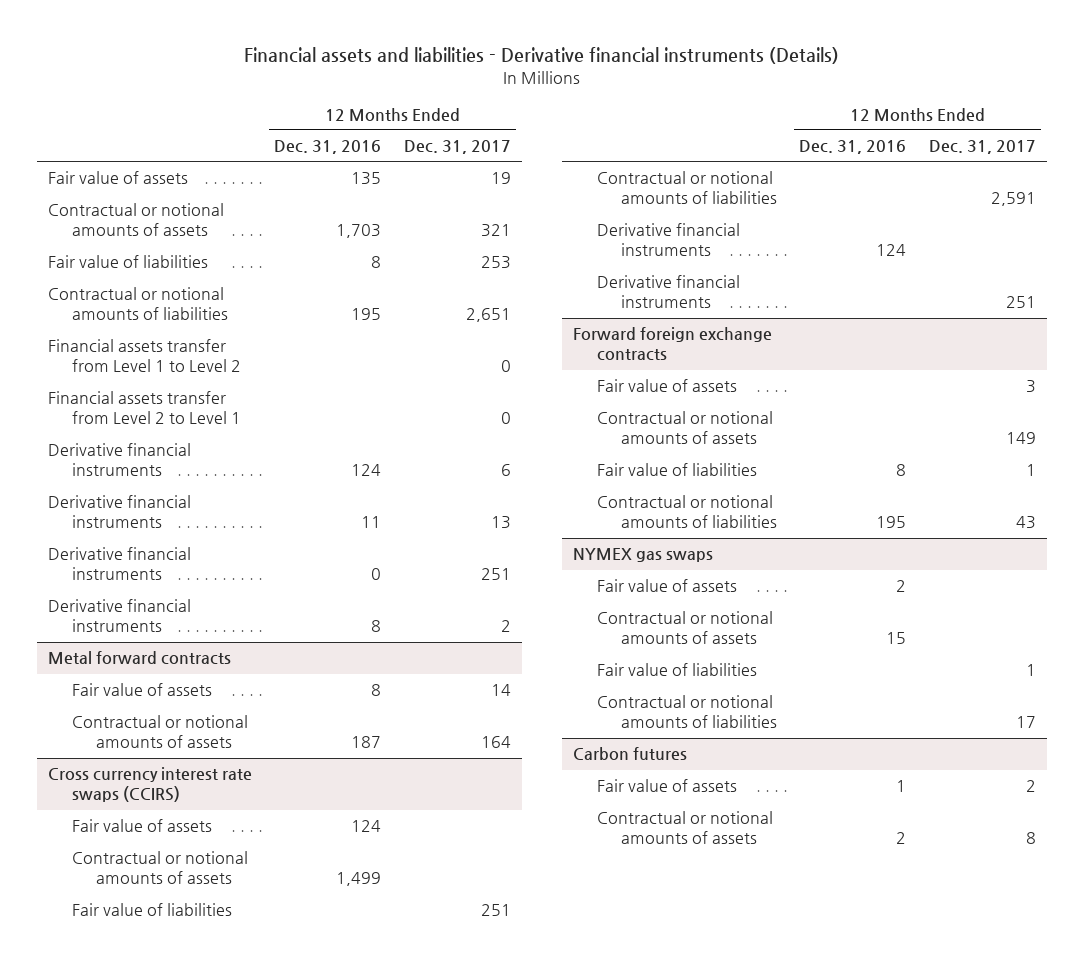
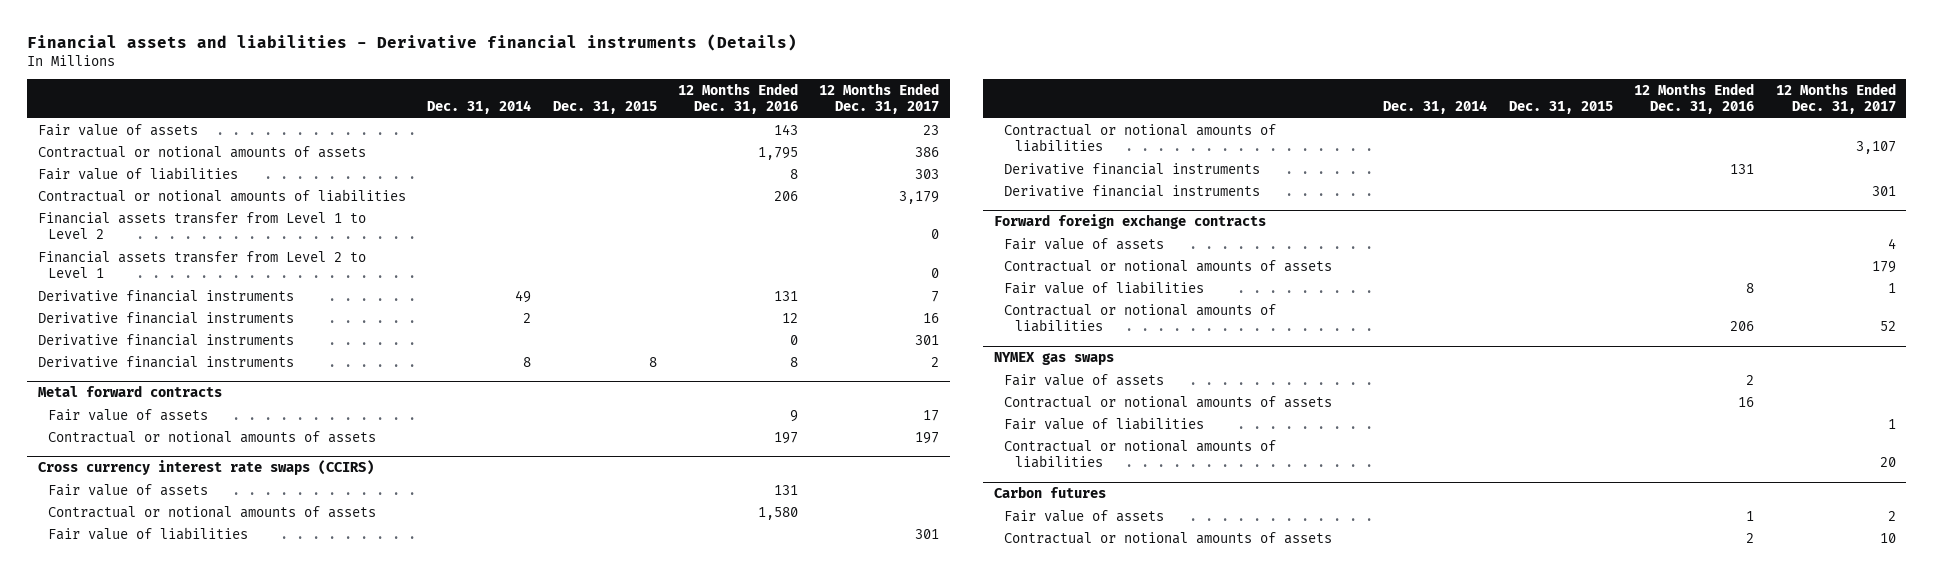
none -> [427,100,532,115] Dec. 31, 2014
none -> [552,101,657,115] Dec. 31, 2015
[351,172,382,186] 135 -> [773,123,798,135] 143
[490,172,511,185] 19 -> [923,124,940,135] 23
[336,224,382,239] 1,703 -> [757,146,798,160] 1,795
[480,224,511,238] 321 -> [915,146,940,157] 386
[480,256,511,270] 253 -> [915,168,940,179] 303
[351,308,382,321] 195 -> [773,190,798,201] 206
[465,308,511,323] 2,651 -> [899,190,940,204] 3,179
[351,464,382,477] 124 -> [773,290,798,301] 131
[500,464,511,477] 6 -> [931,290,940,302] 7
[361,516,382,529] 11 -> [781,312,798,323] 12
[490,516,511,530] 13 -> [923,312,940,323] 16
[480,568,511,581] 251 -> [915,334,940,345] 301
[371,684,382,697] 8 -> [789,409,798,422] 9
[490,684,511,697] 14 -> [923,409,940,421] 17
[351,736,382,749] 187 -> [773,431,798,444] 197
[480,736,511,749] 164 -> [915,431,940,444] 197
[351,820,382,833] 124 -> [773,484,798,495] 131
[336,872,382,887] 1,499 -> [757,506,798,520] 1,580
[480,904,511,917] 251 -> [915,528,940,539] 301
[990,192,1036,207] 2,591 -> [1855,141,1896,155] 3,107
[876,244,907,257] 124 -> [1730,163,1755,174] 131
[1005,296,1036,309] 251 -> [1871,185,1896,196] 301
[1025,380,1036,394] 3 -> [1887,237,1896,249] 4
[1005,432,1036,445] 149 -> [1871,260,1896,273] 179
[876,516,907,529] 195 -> [1730,321,1755,332] 206
[1015,516,1036,530] 43 -> [1879,321,1896,332] 52
[886,632,907,645] 15 -> [1738,396,1755,407] 16
[1015,716,1036,729] 17 -> [1879,457,1896,468] 20
[1025,832,1036,845] 8 -> [1879,532,1896,543] 10

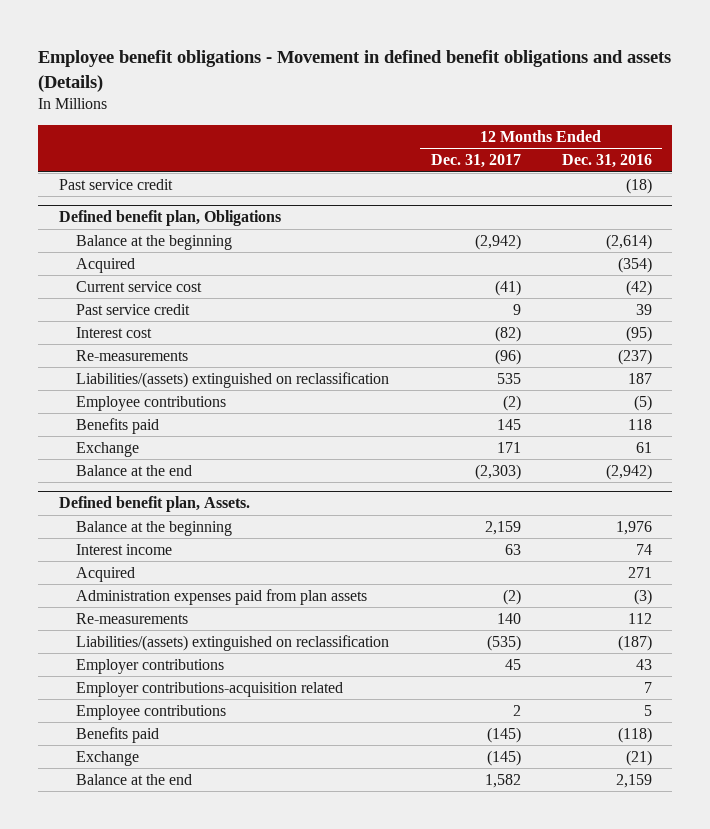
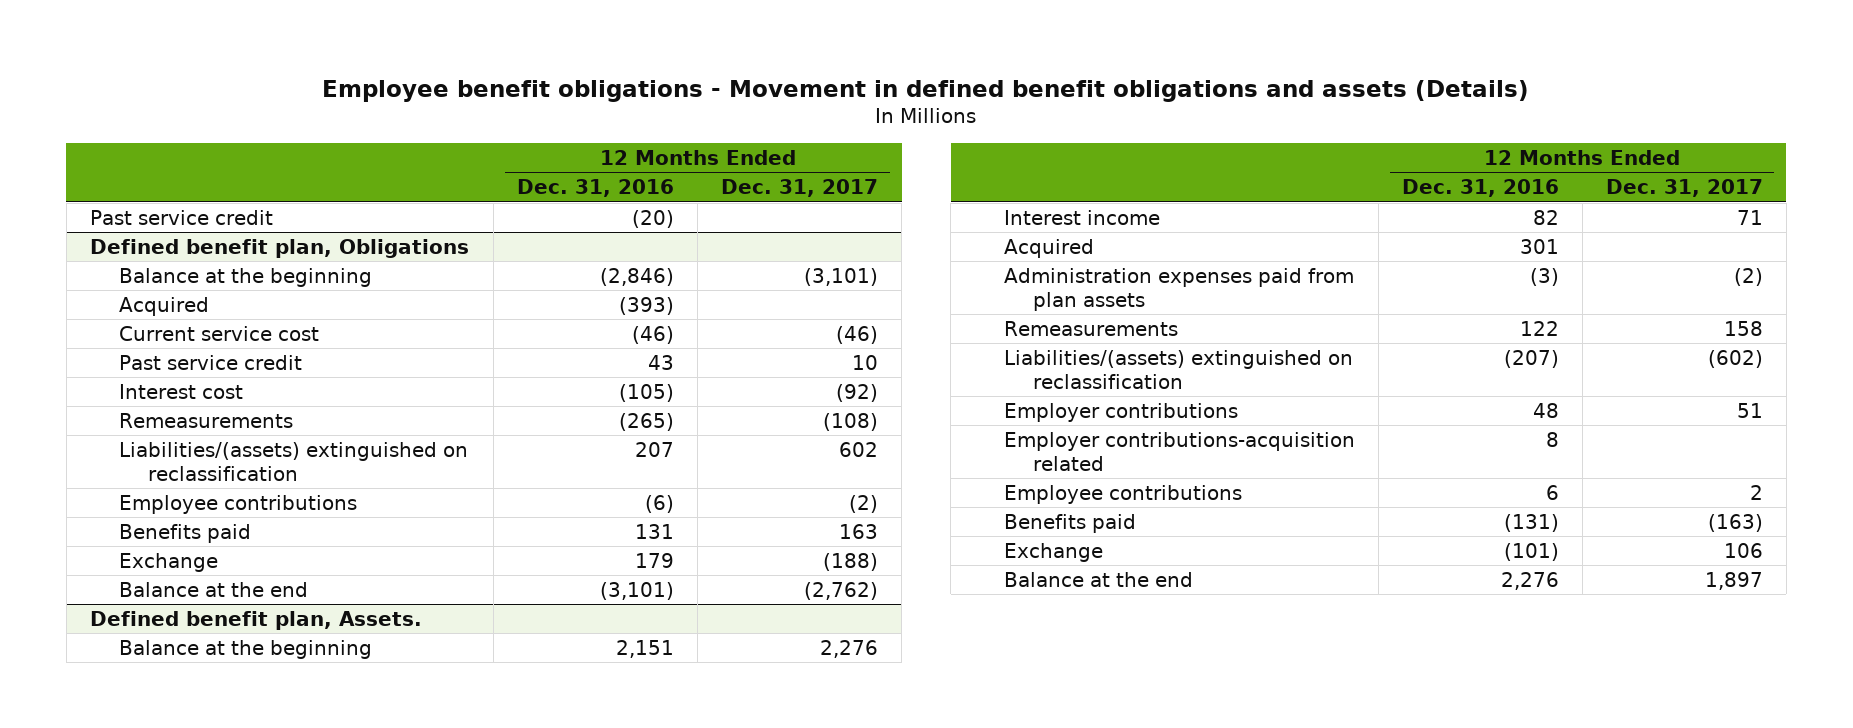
[625,177,652,194] (18) -> [632,209,675,228] (20)
[76,349,189,361] Re-measurements -> none
[474,233,521,250] (2,942) -> [804,267,879,286] (3,101)
[605,233,652,250] (2,614) -> [600,267,675,286] (2,846)
[617,256,652,273] (354) -> [619,296,675,315] (393)
[494,279,521,296] (41) -> [836,325,879,344] (46)
[625,279,652,296] (42) -> [632,325,675,344] (46)
[512,303,521,315] 9 -> [852,354,879,370] 10
[635,303,652,315] 39 -> [648,354,675,370] 43
[494,325,521,342] (82) -> [836,383,879,402] (92)
[625,325,652,342] (95) -> [619,383,675,402] (105)
none -> [118,412,293,428] Remeasurements
[496,372,521,384] 535 -> [839,441,879,457] 602
[627,372,652,384] 187 -> [635,441,675,457] 207
[633,394,652,411] (5) -> [645,494,675,513] (6)
[496,418,521,430] 145 -> [839,523,879,539] 163
[627,418,652,430] 118 -> [635,523,675,539] 131
[496,441,521,453] 171 -> [823,552,879,571] (188)
[635,441,652,453] 61 -> [635,552,675,568] 179
[474,463,521,480] (2,303) -> [804,581,879,600] (2,762)
[605,463,652,480] (2,942) -> [600,581,675,600] (3,101)
[484,520,521,535] 2,159 -> [820,639,879,658] 2,276
[615,520,652,535] 1,976 -> [616,639,675,658] 2,151
[504,543,521,555] 63 -> [1736,209,1763,225] 71
[635,543,652,555] 74 -> [1532,209,1559,225] 82
[627,566,652,578] 271 -> [1519,238,1559,254] 301
[76,612,189,624] Re-measurements -> none
none -> [1003,320,1178,336] Remeasurements
[486,634,521,651] (535) -> [1707,349,1763,368] (602)
[617,634,652,651] (187) -> [1503,349,1559,368] (207)
[504,658,521,670] 45 -> [1736,402,1763,418] 51
[635,658,652,670] 43 -> [1532,402,1559,418] 48
[643,681,652,693] 7 -> [1545,431,1559,447] 8
[643,704,652,716] 5 -> [1545,484,1559,500] 6
[486,726,521,743] (145) -> [1707,513,1763,532] (163)
[617,726,652,743] (118) -> [1503,513,1559,532] (131)
[486,749,521,766] (145) -> [1723,542,1763,558] 106
[625,749,652,766] (21) -> [1503,542,1559,561] (101)
[484,773,521,788] 1,582 -> [1704,571,1763,590] 1,897
[615,773,652,788] 2,159 -> [1500,571,1559,590] 2,276

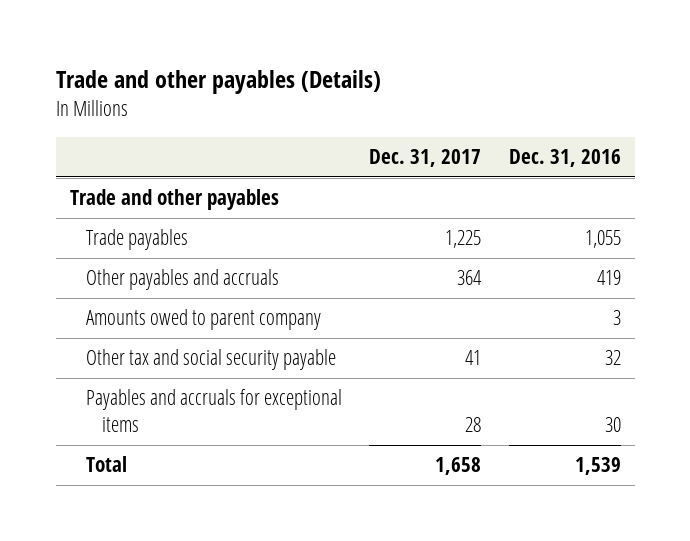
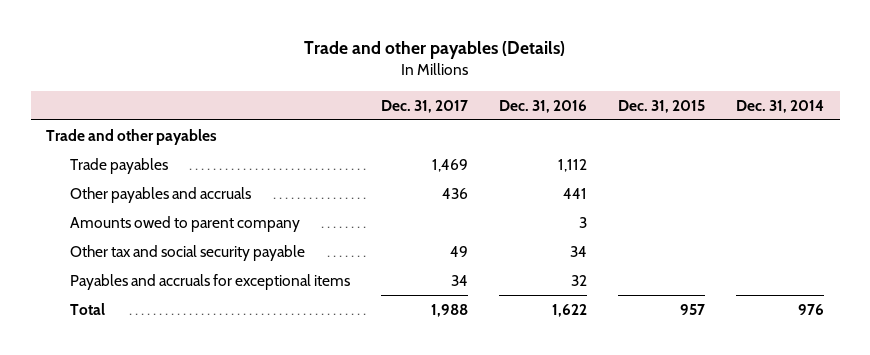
none -> [618,99,706,113] Dec. 31, 2015
none -> [736,99,825,113] Dec. 31, 2014
[445,230,482,249] 1,225 -> [432,158,469,172] 1,469
[584,230,621,249] 1,055 -> [558,158,588,172] 1,112
[457,270,483,286] 364 -> [442,187,469,199] 436
[596,270,621,286] 419 -> [563,187,588,199] 441
[465,350,482,366] 41 -> [450,245,469,257] 49
[604,350,621,366] 32 -> [570,245,588,257] 34
[465,417,482,433] 28 -> [451,274,469,286] 34
[604,417,621,433] 30 -> [571,274,588,286] 32
[435,457,482,476] 1,658 -> [431,303,469,317] 1,988
[574,457,621,476] 1,539 -> [552,303,588,317] 1,622

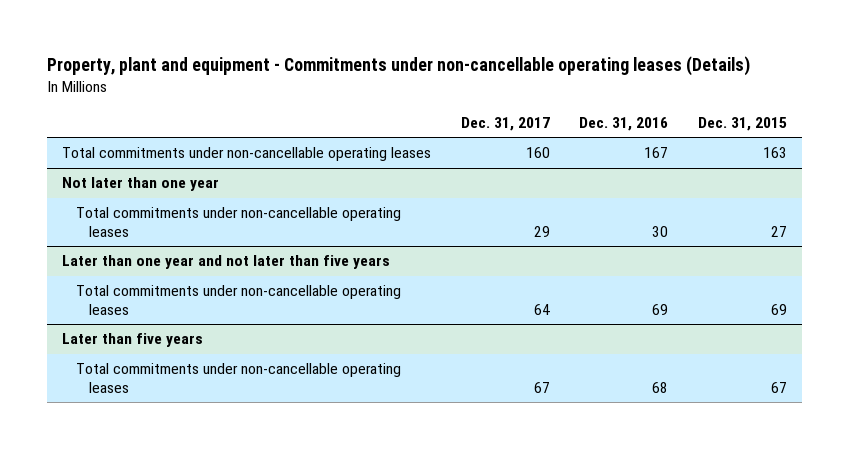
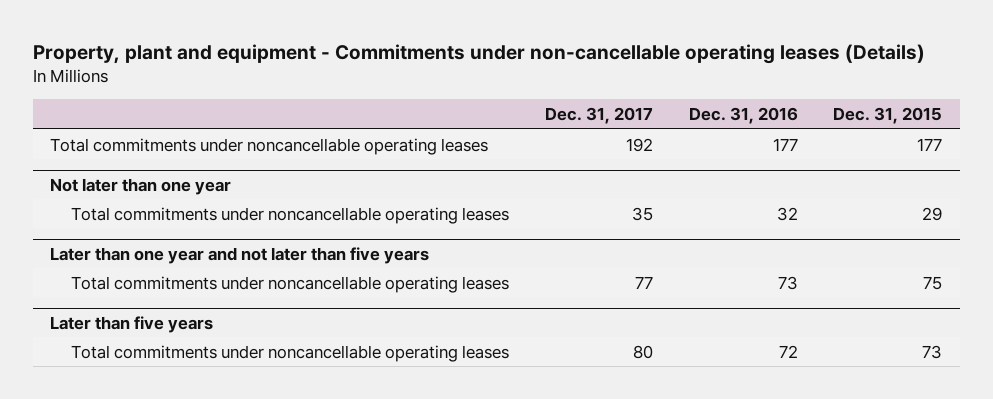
[62,147,432,162] Total commitments under non-cancellable operating leases -> [50,137,489,155] Total commitments under noncancellable operating leases
[525,147,550,159] 160 -> [626,137,654,152] 192
[644,147,669,159] 167 -> [772,137,798,151] 177
[763,147,788,159] 163 -> [917,137,943,151] 177
[75,207,401,237] Total commitments under non-cancellable operating leases -> [71,206,510,224] Total commitments under noncancellable operating leases
[533,225,550,237] 29 -> [632,206,654,221] 35
[652,225,669,237] 30 -> [776,206,798,221] 32
[771,225,788,237] 27 -> [922,206,943,221] 29
[75,285,401,315] Total commitments under non-cancellable operating leases -> [71,275,510,293] Total commitments under noncancellable operating leases
[533,303,550,315] 64 -> [635,275,654,289] 77
[652,303,669,315] 69 -> [777,275,798,290] 73
[771,303,788,315] 69 -> [923,275,943,290] 75
[75,363,401,393] Total commitments under non-cancellable operating leases -> [71,344,510,362] Total commitments under noncancellable operating leases
[533,381,550,393] 67 -> [633,344,654,359] 80
[652,381,669,393] 68 -> [778,344,798,358] 72
[771,381,788,393] 67 -> [922,344,943,359] 73

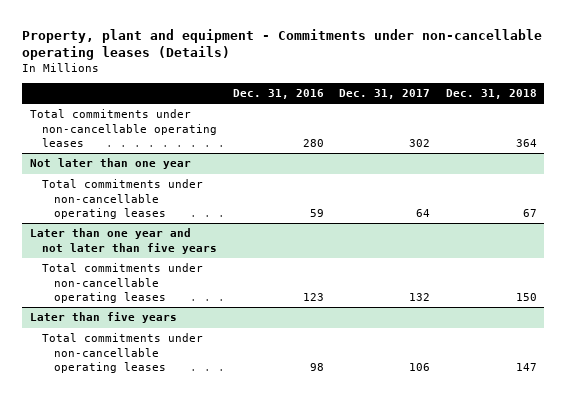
[833,107,943,125] Dec. 31, 2015 -> none
none -> [445,89,537,100] Dec. 31, 2018
[50,137,489,155] Total commitments under noncancellable operating leases -> [30,109,218,147] Total commitments under non-cancellable operating leases
[626,137,654,152] 192 -> [409,138,431,147] 302
[772,137,798,151] 177 -> [302,138,324,147] 280
[71,206,510,224] Total commitments under noncancellable operating leases -> [42,179,204,219] Total commitments under non-cancellable operating leases
[632,206,654,221] 35 -> [416,208,431,217] 64
[776,206,798,221] 32 -> [309,208,324,217] 59
[71,275,510,293] Total commitments under noncancellable operating leases -> [42,263,204,303] Total commitments under non-cancellable operating leases
[635,275,654,289] 77 -> [409,292,431,301] 132
[777,275,798,290] 73 -> [302,292,324,301] 123
[71,344,510,362] Total commitments under noncancellable operating leases -> [42,333,204,373] Total commitments under non-cancellable operating leases
[633,344,654,359] 80 -> [409,362,431,371] 106
[778,344,798,358] 72 -> [309,362,324,371] 98

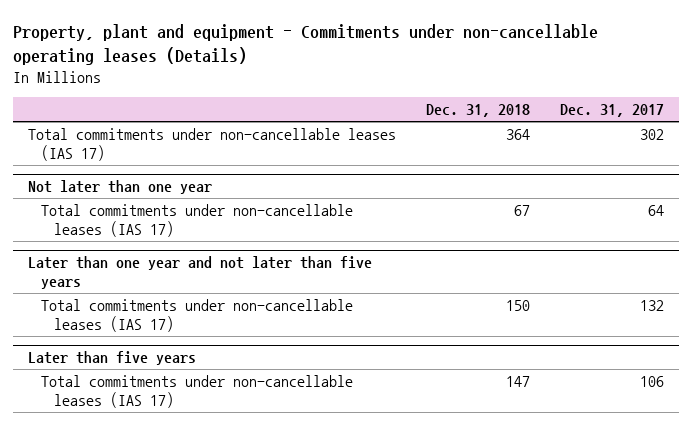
[232,89,324,100] Dec. 31, 2016 -> none
[30,109,218,147] Total commitments under non-cancellable operating leases -> [28,127,397,161] Total commitments under non-cancellable leases (IAS 17)
[42,179,204,219] Total commitments under non-cancellable operating leases -> [40,203,353,237] Total commitments under non-cancellable leases (IAS 17)
[42,263,204,303] Total commitments under non-cancellable operating leases -> [40,298,353,332] Total commitments under non-cancellable leases (IAS 17)
[42,333,204,373] Total commitments under non-cancellable operating leases -> [40,374,353,408] Total commitments under non-cancellable leases (IAS 17)

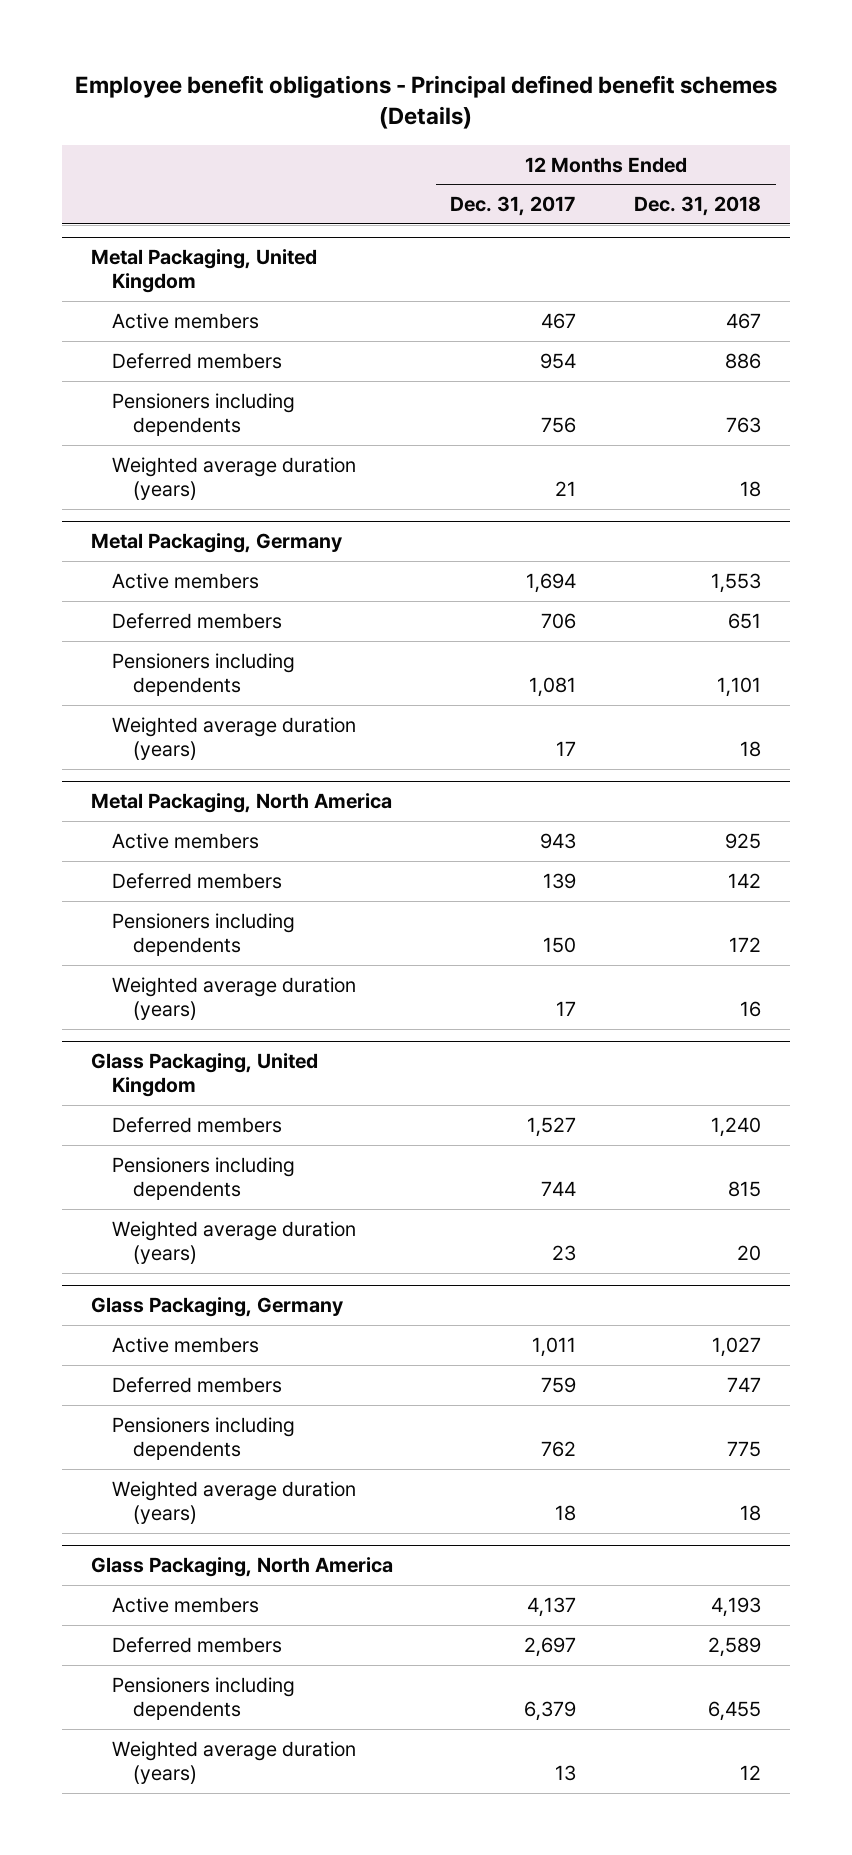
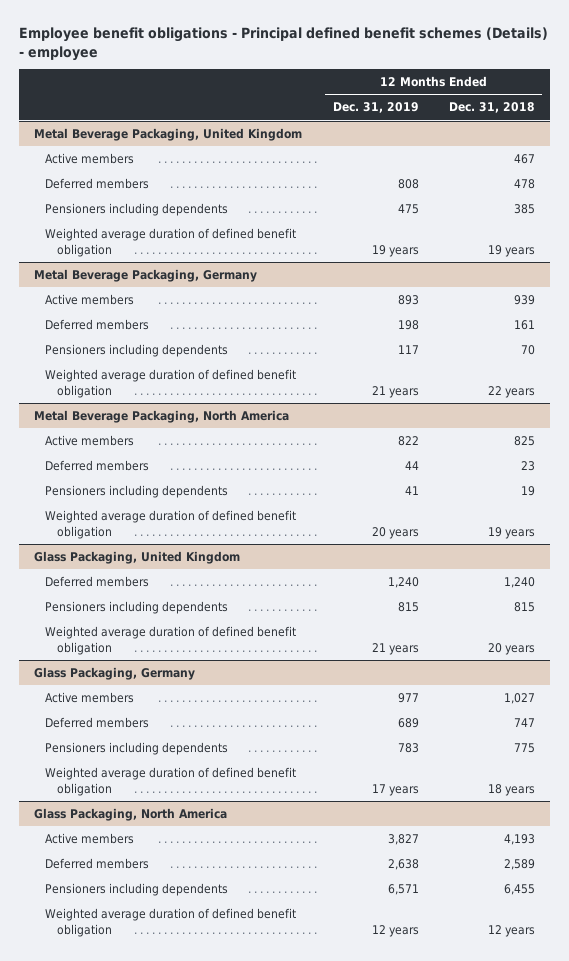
[74,75,777,130] Employee benefit obligations - Principal defined benefit schemes (Details) -> [19,27,549,62] Employee benefit obligations - Principal defined benefit schemes (Details) - employee
[450,196,577,217] Dec. 31, 2017 -> none
none -> [332,102,419,114] Dec. 31, 2019
[90,249,317,294] Metal Packaging, United Kingdom -> [34,128,303,142] Metal Beverage Packaging, United Kingdom
[111,456,356,501] Weighted average duration (years) -> none
[111,716,356,761] Weighted average duration (years) -> none
[111,976,356,1021] Weighted average duration (years) -> none
[725,352,762,369] 886 -> [513,179,535,190] 478
[726,417,762,434] 763 -> [513,204,535,215] 385
none -> [45,228,297,257] Weighted average duration of defined benefit obligation
[90,533,342,554] Metal Packaging, Germany -> [34,269,258,283] Metal Beverage Packaging, Germany
[711,572,762,593] 1,553 -> [513,295,535,306] 939
[728,612,762,629] 651 -> [513,320,535,331] 161
[717,677,762,698] 1,101 -> [520,345,535,356] 70
none -> [45,369,297,398] Weighted average duration of defined benefit obligation
[90,793,392,814] Metal Packaging, North America -> [34,410,290,424] Metal Beverage Packaging, North America
[725,832,762,849] 925 -> [513,436,535,447] 825
[728,872,762,888] 142 -> [520,461,535,472] 23
[729,937,762,953] 172 -> [520,486,535,497] 19
none -> [45,510,297,539] Weighted average duration of defined benefit obligation
[111,1220,356,1265] Weighted average duration (years) -> none
none -> [45,626,297,655] Weighted average duration of defined benefit obligation
[111,1480,356,1525] Weighted average duration (years) -> none
none -> [45,767,297,796] Weighted average duration of defined benefit obligation
[111,1740,356,1785] Weighted average duration (years) -> none
none -> [45,908,297,937] Weighted average duration of defined benefit obligation

